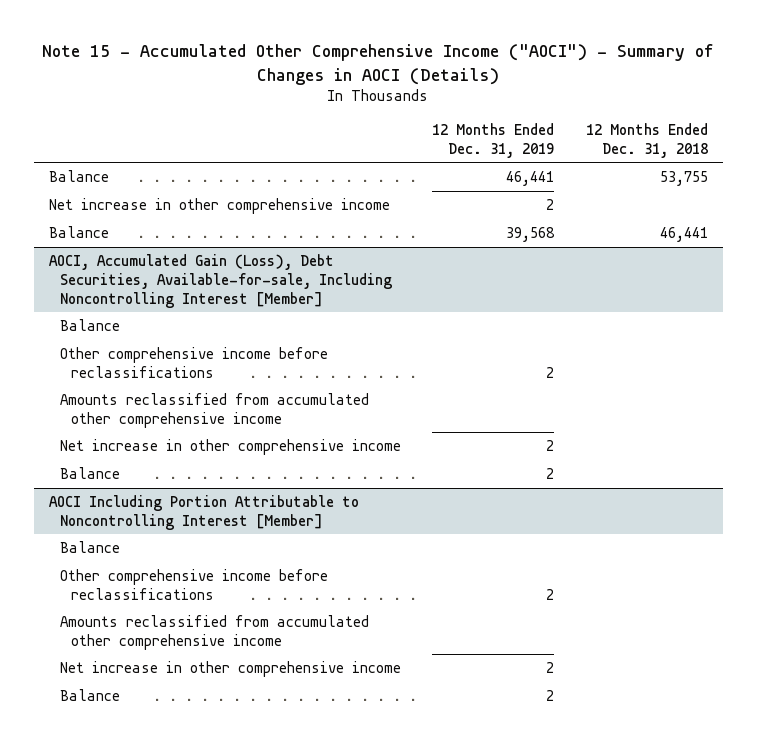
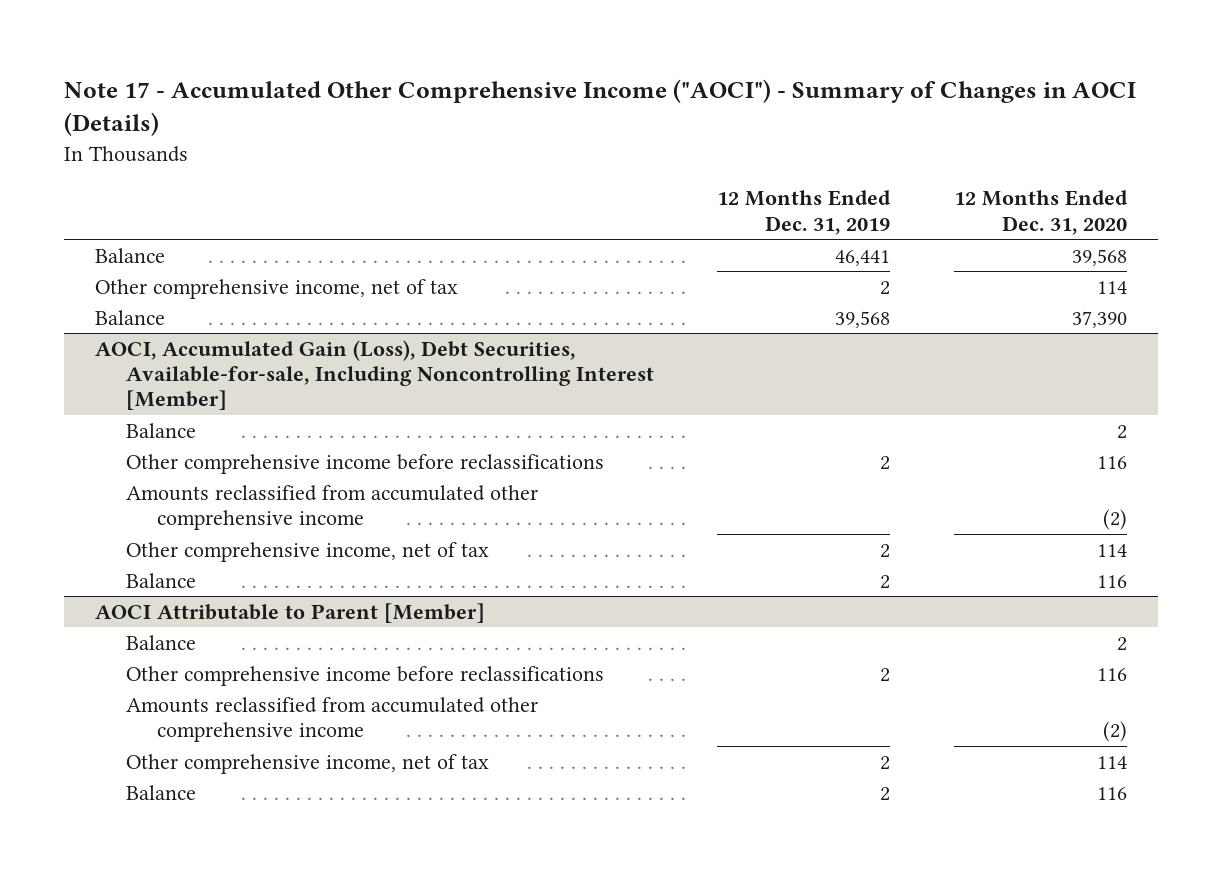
[42,44,715,85] Note 15 - Accumulated Other Comprehensive Income ("AOCI") - Summary of Changes in AOCI (Details) -> [63,78,1136,137] Note 17 - Accumulated Other Comprehensive Income ("AOCI") - Summary of Changes in AOCI (Details)
[585,123,708,158] 12 Months Ended Dec. 31, 2018 -> none
none -> [953,190,1128,235] 12 Months Ended Dec. 31, 2020
[49,198,391,215] Net increase in other comprehensive income -> [95,278,459,299] Other comprehensive income, net of tax
[60,439,402,456] Net increase in other comprehensive income -> [126,541,490,562] Other comprehensive income, net of tax
[49,495,360,530] AOCI Including Portion Attributable to Noncontrolling Interest [Member] -> none
none -> [95,602,486,623] AOCI Attributable to Parent [Member]
[60,661,402,678] Net increase in other comprehensive income -> [126,753,490,774] Other comprehensive income, net of tax

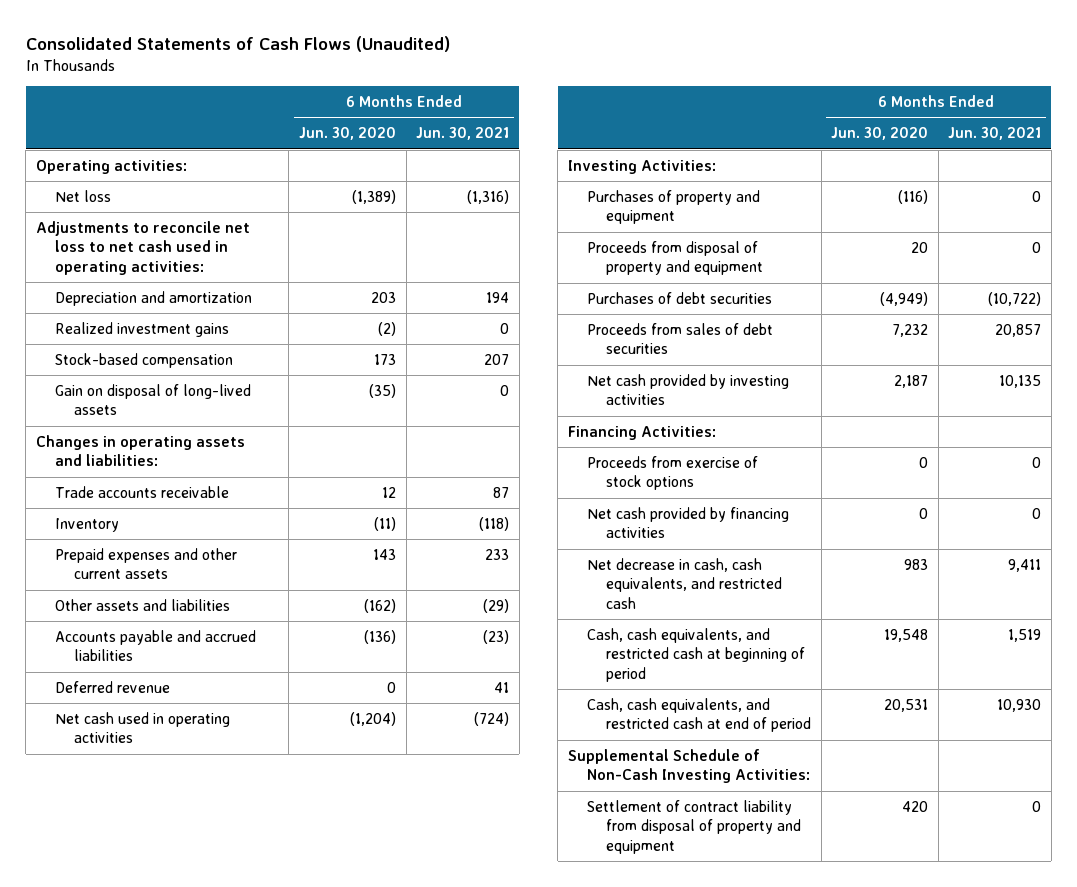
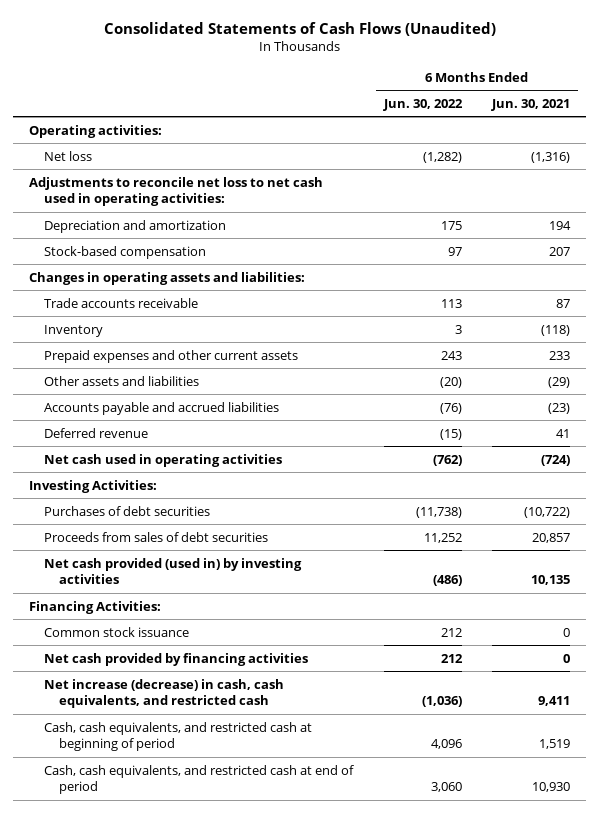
[299,127,397,141] Jun. 30, 2020 -> none
none -> [382,98,463,111] Jun. 30, 2022
[54,321,229,337] Realized investment gains -> none
[54,383,251,416] Gain on disposal of long-lived assets -> none
[587,189,761,225] Purchases of property and equipment -> none
[587,240,764,276] Proceeds from disposal of property and equipment -> none
[587,373,790,406] Net cash provided by investing activities -> [43,557,302,585] Net cash provided (used in) by investing activities
[587,455,759,491] Proceeds from exercise of stock options -> none
none -> [43,626,189,637] Common stock issuance
[587,557,783,609] Net decrease in cash, cash equivalents, and restricted cash -> [43,678,284,709] Net increase (decrease) in cash, cash equivalents, and restricted cash
[568,748,811,784] Supplemental Schedule of Non-Cash Investing Activities: -> none
[587,799,802,854] Settlement of contract liability from disposal of property and equipment -> none

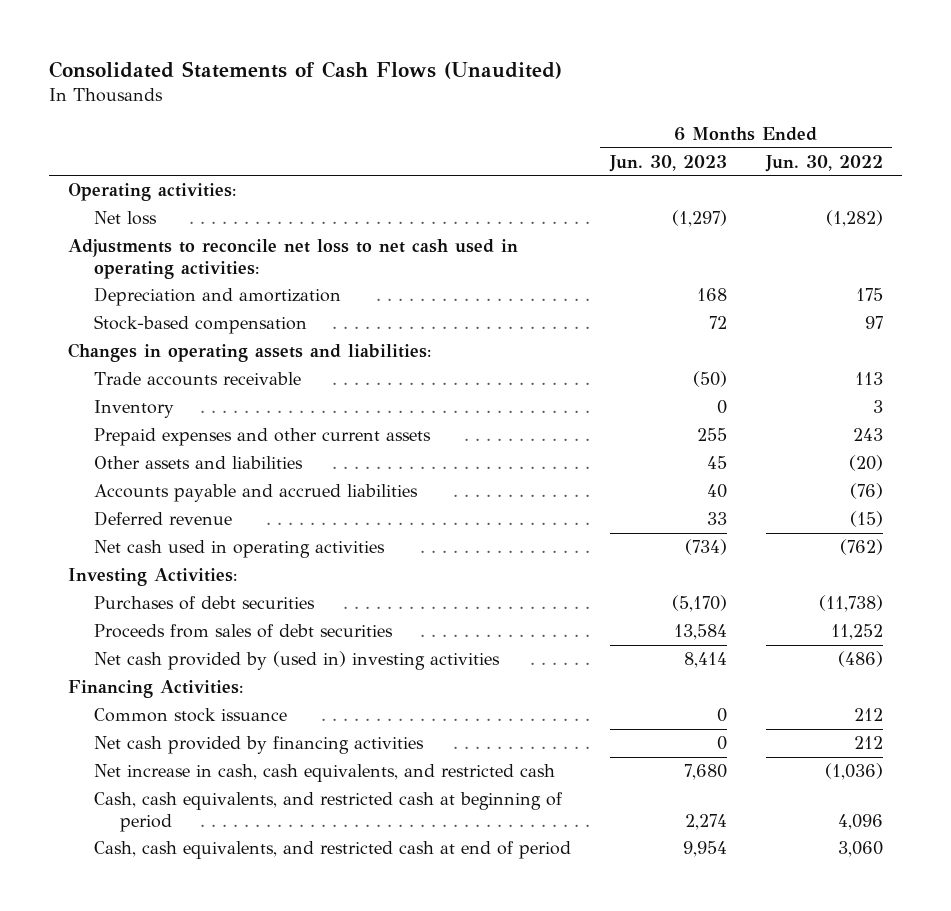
[491,98,571,111] Jun. 30, 2021 -> none
none -> [608,154,727,172] Jun. 30, 2023
[43,557,302,585] Net cash provided (used in) by investing activities -> [93,651,500,671] Net cash provided by (used in) investing activities
[43,678,284,709] Net increase (decrease) in cash, cash equivalents, and restricted cash -> [93,764,555,783] Net increase in cash, cash equivalents, and restricted cash

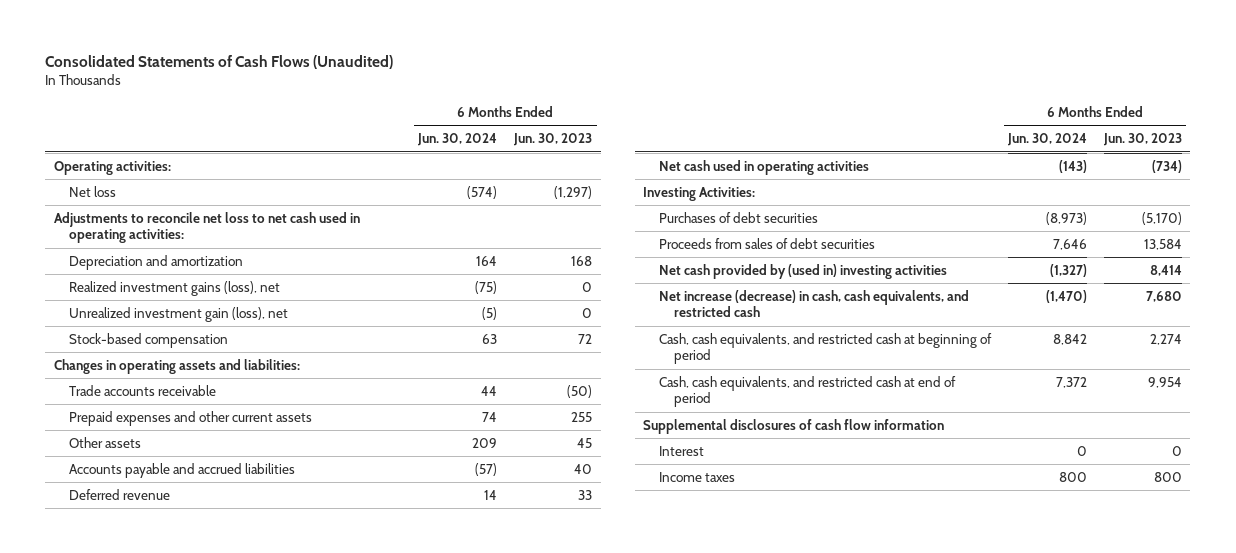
[764,154,883,172] Jun. 30, 2022 -> none
none -> [417,133,498,147] Jun. 30, 2024
none -> [69,280,281,296] Realized investment gains (loss), net
none -> [69,306,289,322] Unrealized investment gain (loss), net
[93,400,174,419] Inventory -> none
[93,456,303,470] Other assets and liabilities -> [69,436,142,448] Other assets
[68,680,244,699] Financing Activities: -> none
[93,708,287,723] Common stock issuance -> none
[93,736,424,755] Net cash provided by financing activities -> none
[93,764,555,783] Net increase in cash, cash equivalents, and restricted cash -> [658,289,969,318] Net increase (decrease) in cash, cash equivalents, and restricted cash
none -> [643,418,945,434] Supplemental disclosures of cash flow information
none -> [658,445,704,456] Interest
none -> [658,471,735,482] Income taxes

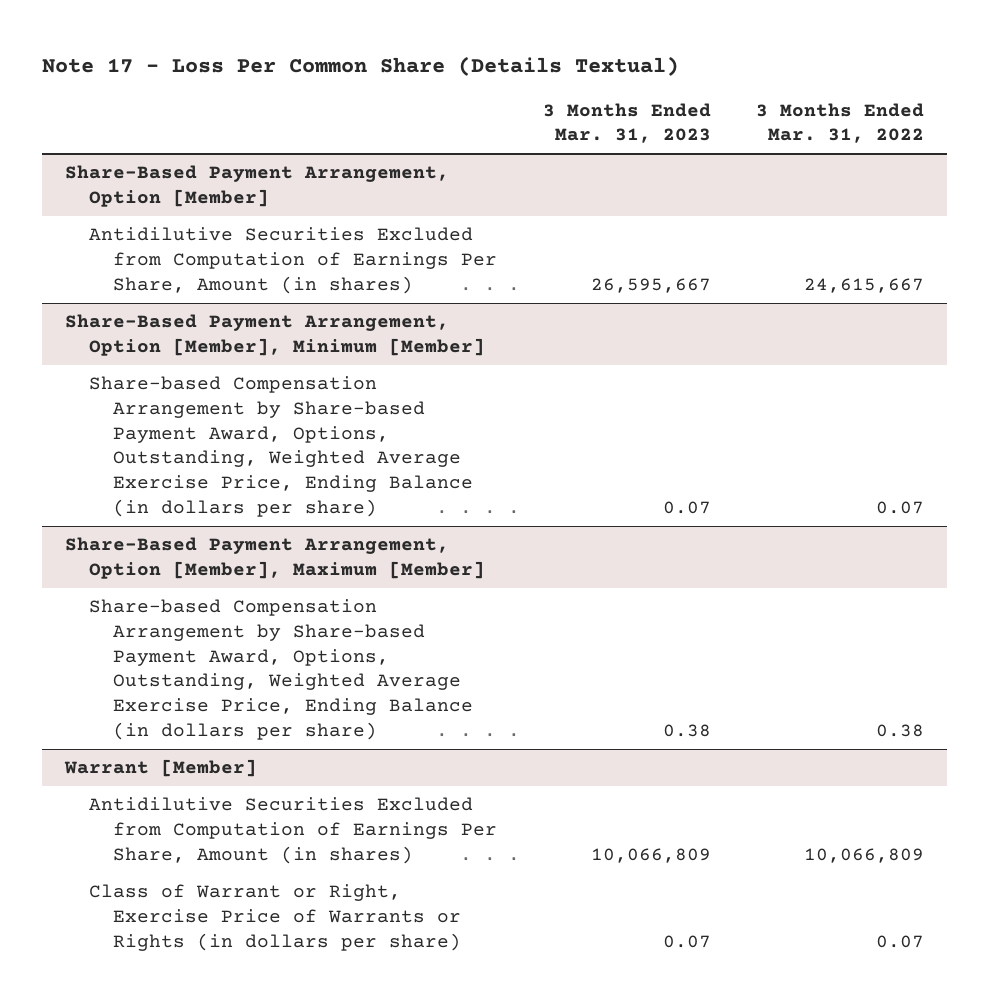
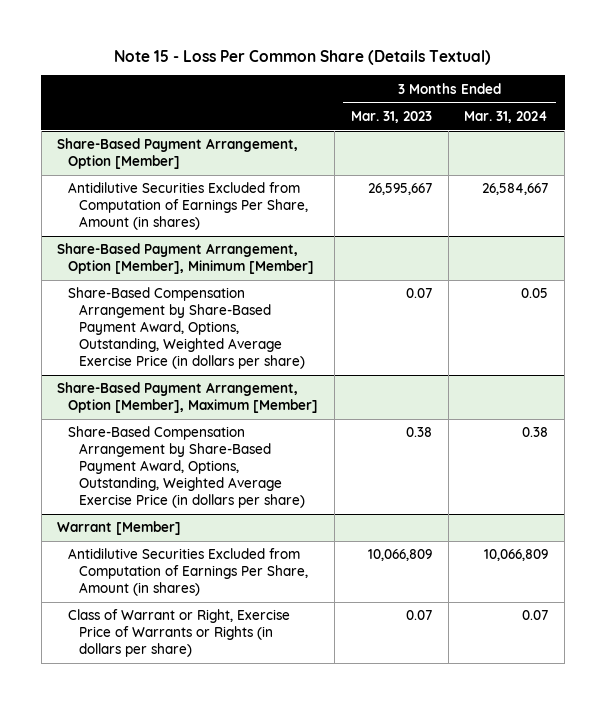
[42,56,680,77] Note 17 - Loss Per Common Share (Details Textual) -> [113,49,491,65] Note 15 - Loss Per Common Share (Details Textual)
[756,102,925,144] 3 Months Ended Mar. 31, 2022 -> none
none -> [464,110,549,123] Mar. 31, 2024
[89,376,474,517] Share-based Compensation Arrangement by Share-based Payment Award, Options, Outstanding, Weighted Average Exercise Price, Ending Balance (in dollars per share) -> [68,287,306,370] Share-Based Compensation Arrangement by Share-Based Payment Award, Options, Outstanding, Weighted Average Exercise Price (in dollars per share)
[89,599,474,740] Share-based Compensation Arrangement by Share-based Payment Award, Options, Outstanding, Weighted Average Exercise Price, Ending Balance (in dollars per share) -> [68,426,306,509] Share-Based Compensation Arrangement by Share-Based Payment Award, Options, Outstanding, Weighted Average Exercise Price (in dollars per share)

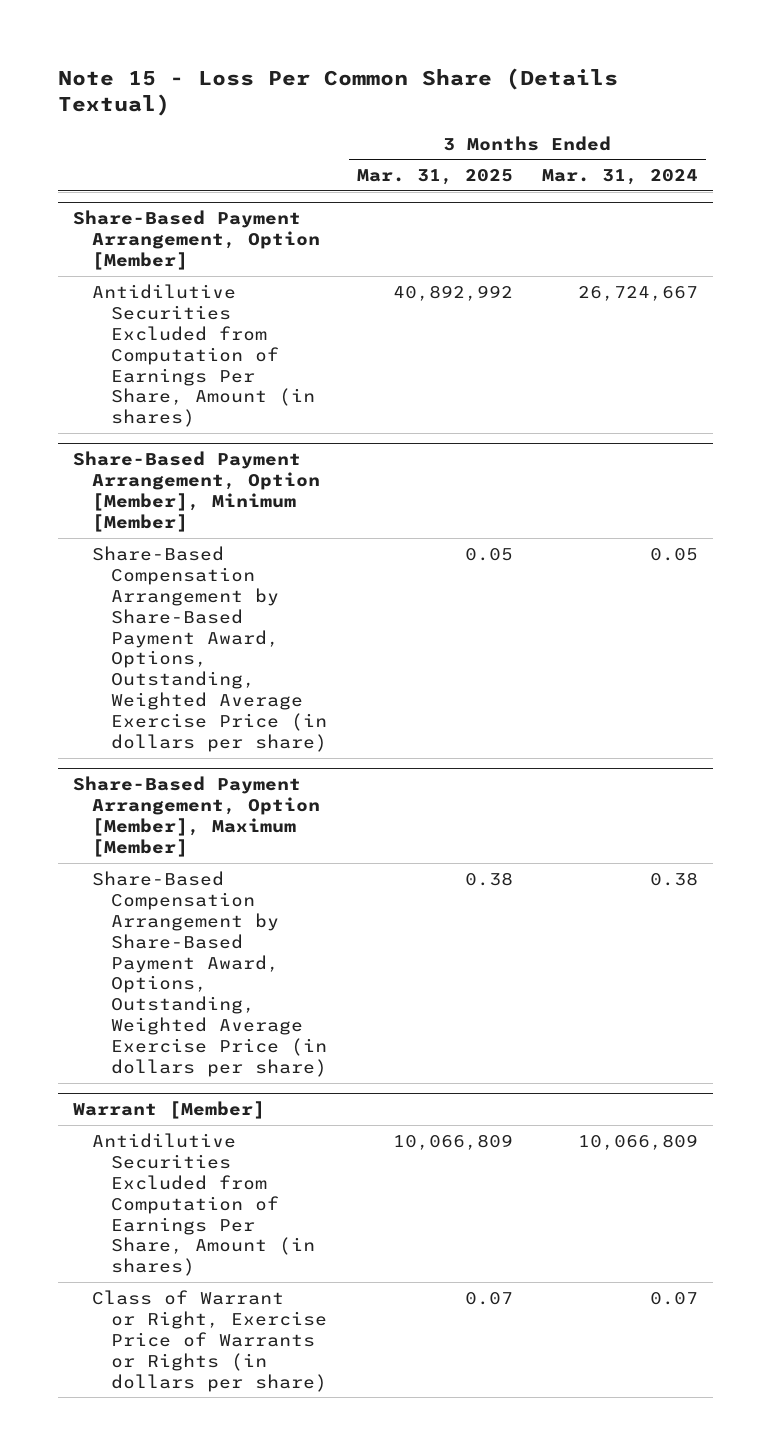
[350,110,432,123] Mar. 31, 2023 -> none
none -> [356,169,513,186] Mar. 31, 2025
[482,183,549,196] 26,584,667 -> [578,285,699,301] 26,724,667

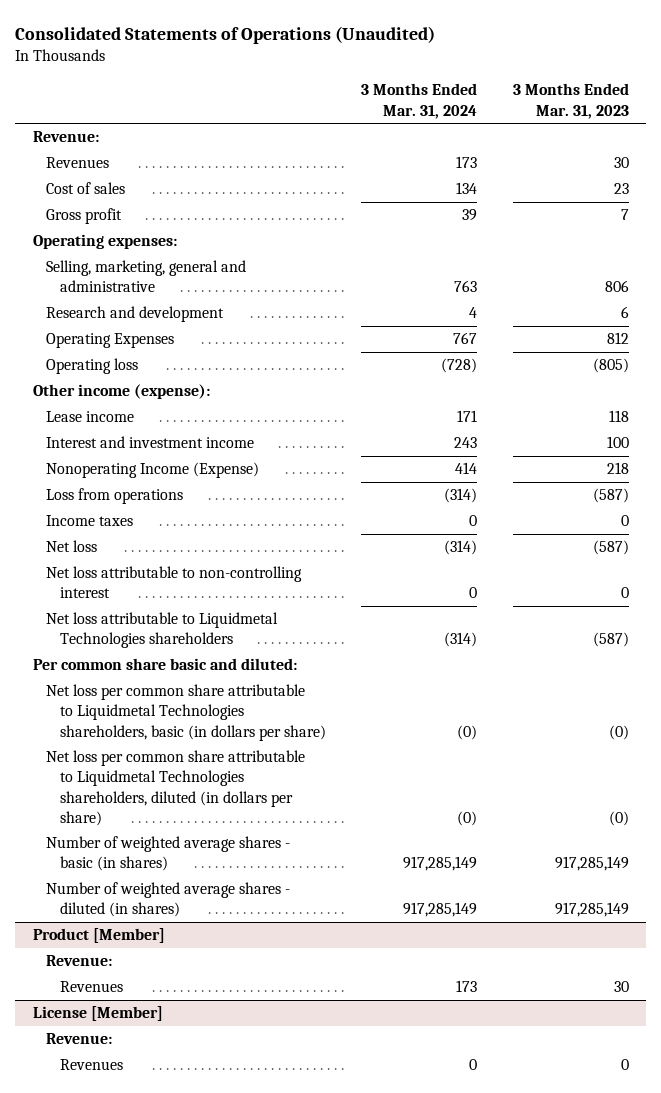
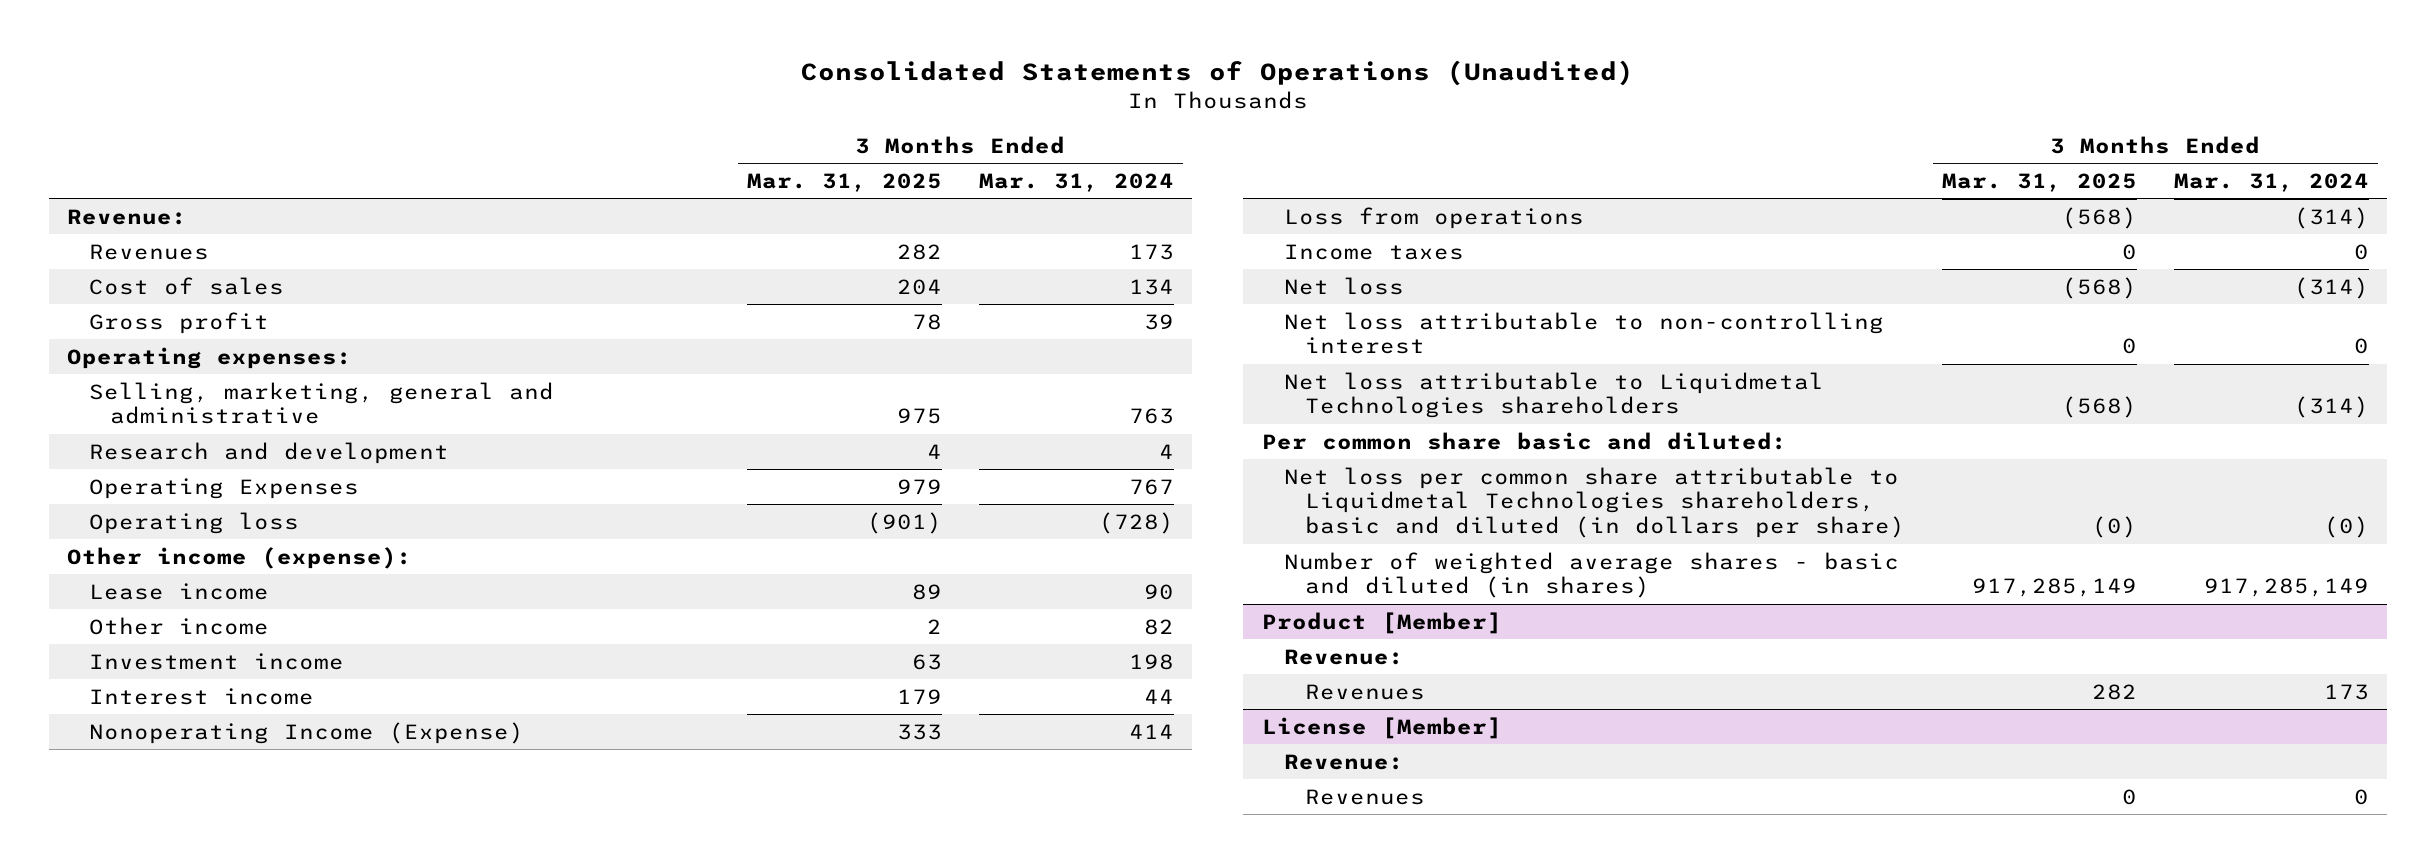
[512,83,629,119] 3 Months Ended Mar. 31, 2023 -> none
none -> [747,173,943,193] Mar. 31, 2025
[457,410,478,423] 171 -> [1143,583,1174,600] 90
none -> [88,616,269,635] Other income
[46,436,255,449] Interest and investment income -> [88,652,344,670] Investment income
[454,437,478,449] 243 -> [1128,653,1174,670] 198
none -> [88,687,314,705] Interest income
[46,750,306,826] Net loss per common share attributable to Liquidmetal Technologies shareholders, diluted (in dollars per share) -> none
[46,882,291,918] Number of weighted average shares - diluted (in shares) -> none
[46,684,327,741] Net loss per common share attributable to Liquidmetal Technologies shareholders, basic (in dollars per share) -> [1283,466,1906,539] Net loss per common share attributable to Liquidmetal Technologies shareholders, basic and diluted (in dollars per share)
[46,836,291,872] Number of weighted average shares - basic (in shares) -> [1283,551,1899,599] Number of weighted average shares - basic and diluted (in shares)

